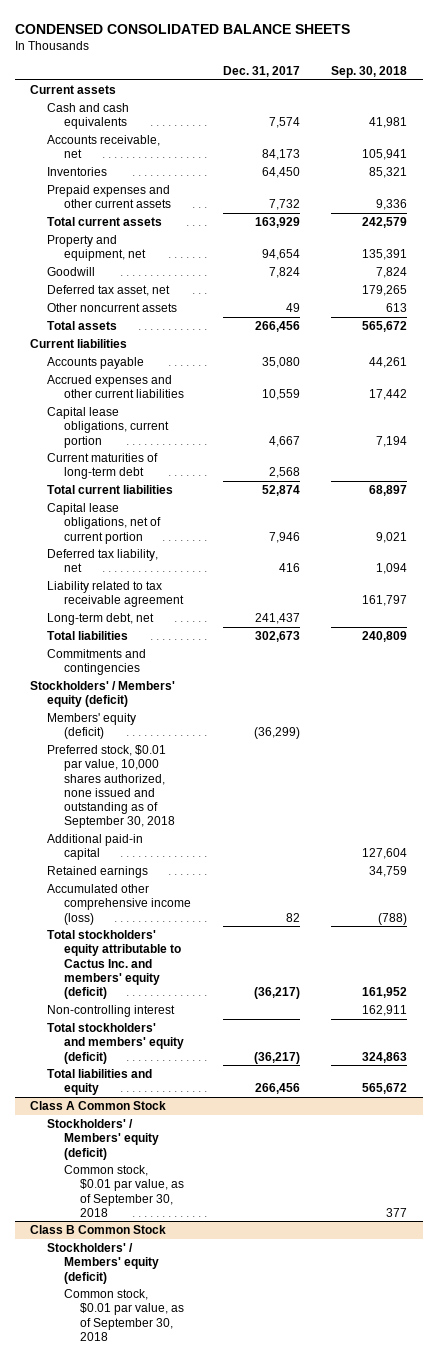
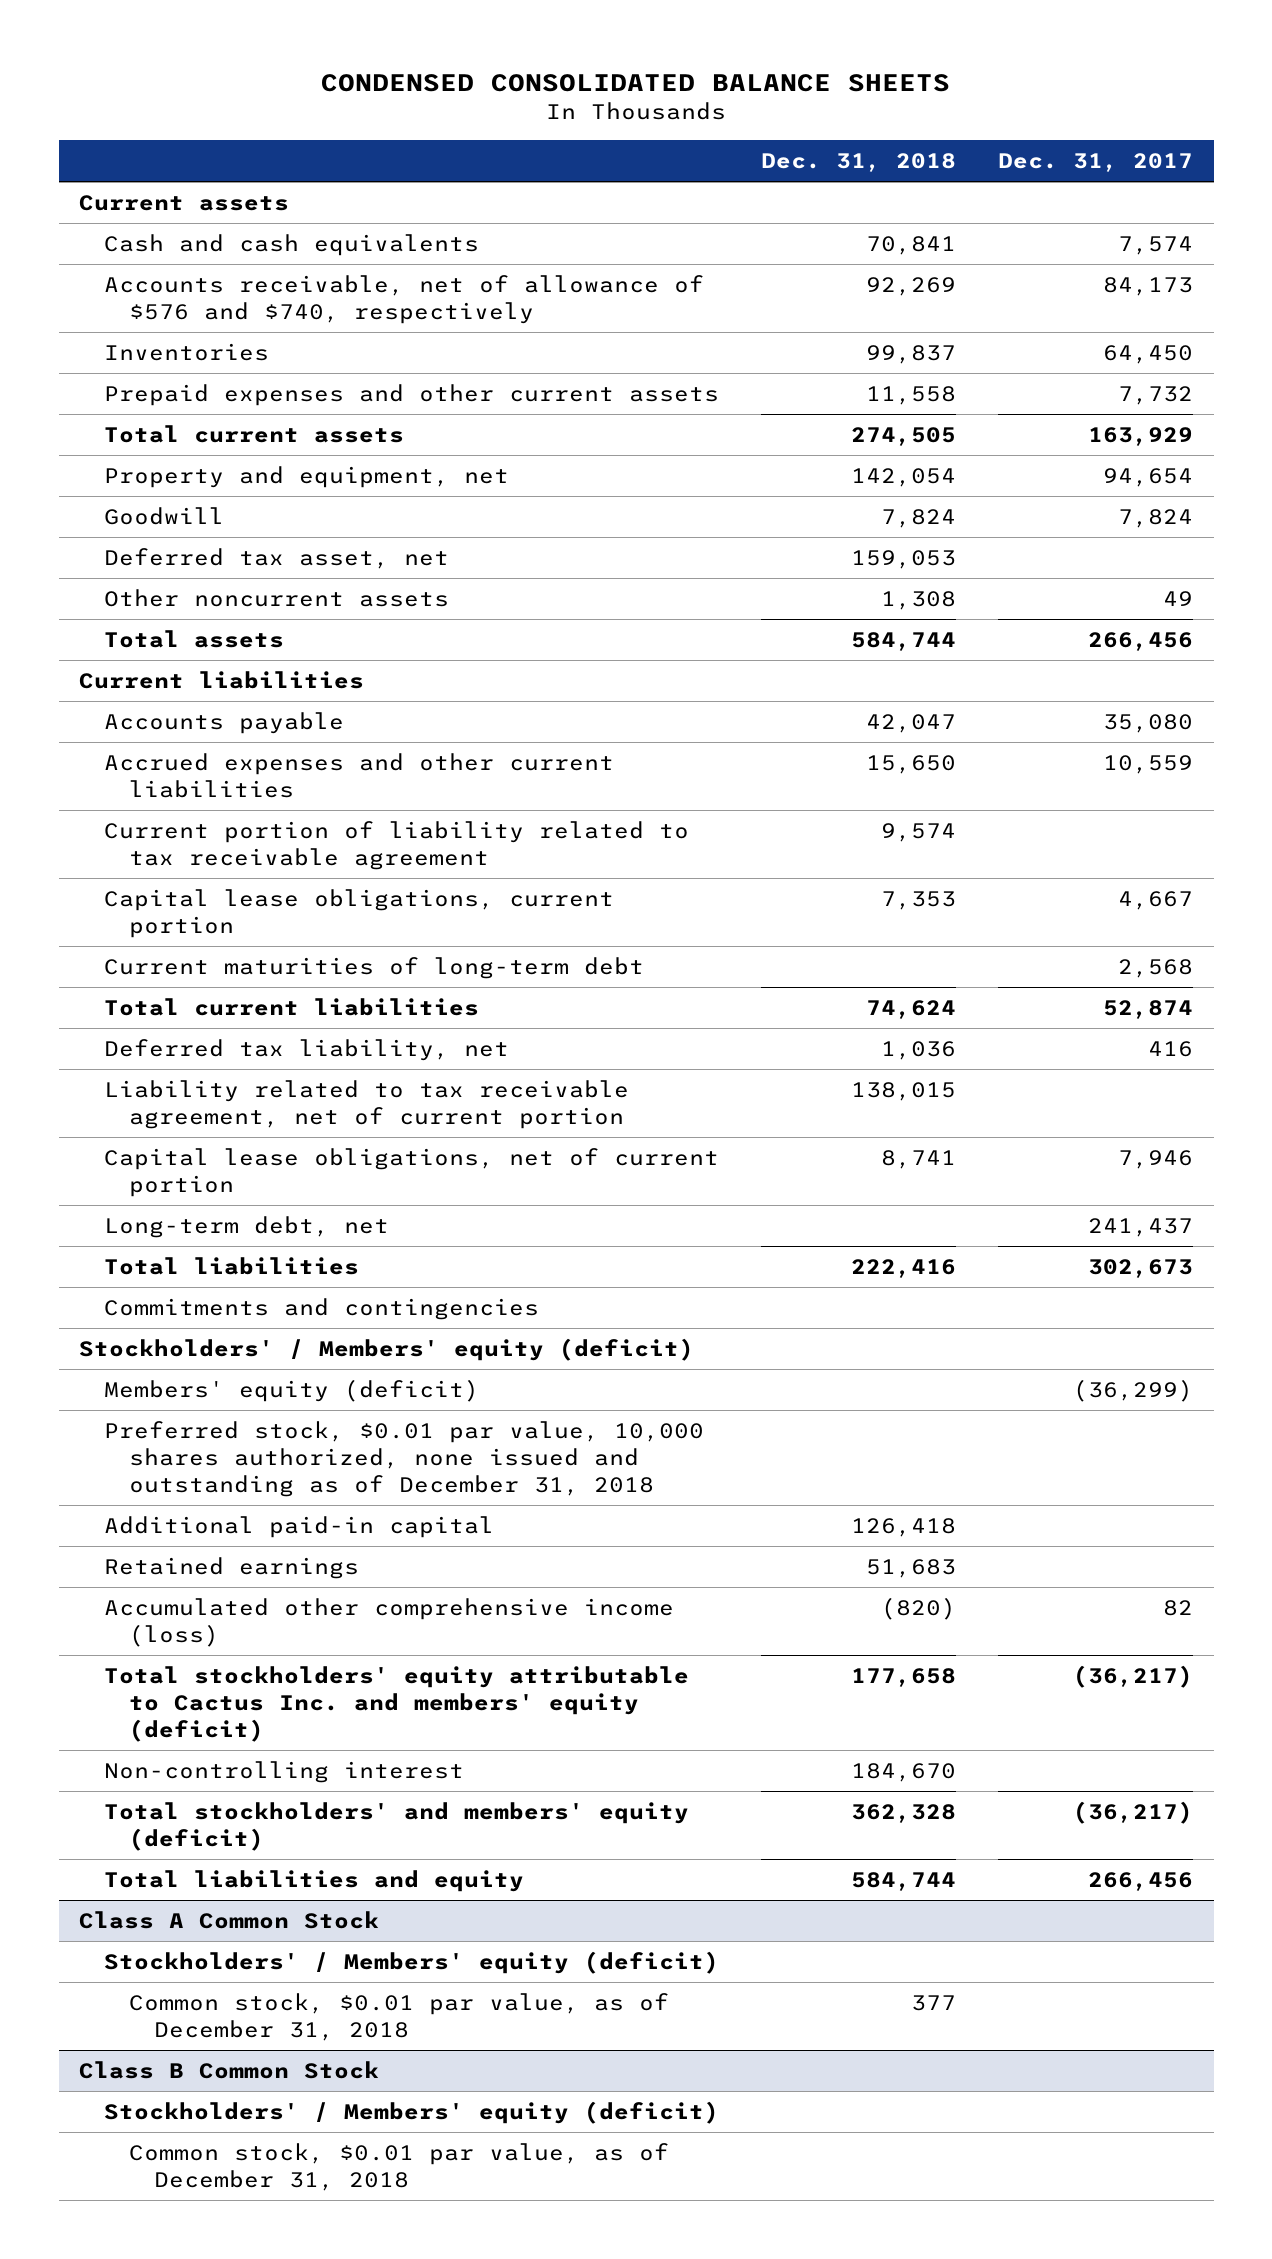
[331,66,408,79] Sep. 30, 2018 -> none
none -> [760,152,956,172] Dec. 31, 2018
[47,135,161,159] Accounts receivable, net -> [104,274,705,324] Accounts receivable, net of allowance of $576 and $740, respectively
none -> [104,820,690,870] Current portion of liability related to tax receivable agreement
[47,581,184,608] Liability related to tax receivable agreement -> [104,1079,630,1129] Liability related to tax receivable agreement, net of current portion
[47,503,161,544] Capital lease obligations, net of current portion -> [104,1147,720,1197] Capital lease obligations, net of current portion
[47,745,175,829] Preferred stock, $0.01 par value, 10,000 shares authorized, none issued and outstanding as of September 30, 2018 -> [104,1420,705,1497] Preferred stock, $0.01 par value, 10,000 shares authorized, none issued and outstanding as of December 31, 2018
[63,1165,185,1217] Common stock, $0.01 par value, as of September 30, 2018 -> [129,1992,670,2041] Common stock, $0.01 par value, as of December 31, 2018
[63,1289,185,1341] Common stock, $0.01 par value, as of September 30, 2018 -> [129,2142,670,2191] Common stock, $0.01 par value, as of December 31, 2018

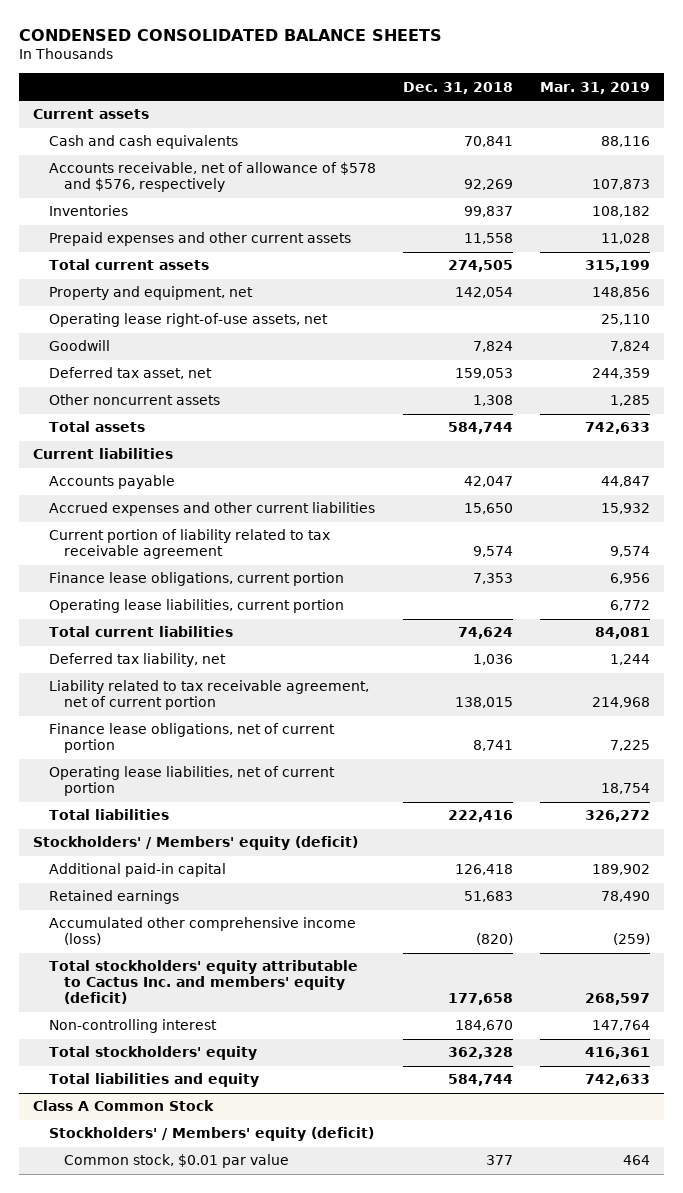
[997,152,1193,172] Dec. 31, 2017 -> none
none -> [540,81,651,94] Mar. 31, 2019
[104,274,705,324] Accounts receivable, net of allowance of $576 and $740, respectively -> [48,162,376,193] Accounts receivable, net of allowance of $578 and $576, respectively
none -> [48,313,328,328] Operating lease right-of-use assets, net
[104,956,645,979] Current maturities of long-term debt -> none
[104,888,615,938] Capital lease obligations, current portion -> [48,572,344,587] Finance lease obligations, current portion
none -> [48,599,344,614] Operating lease liabilities, current portion
[104,1215,390,1238] Long-term debt, net -> none
[104,1147,720,1197] Capital lease obligations, net of current portion -> [48,723,335,754] Finance lease obligations, net of current portion
none -> [48,766,335,797] Operating lease liabilities, net of current portion
[104,1297,540,1320] Commitments and contingencies -> none
[104,1378,480,1402] Members' equity (deficit) -> none
[104,1420,705,1497] Preferred stock, $0.01 par value, 10,000 shares authorized, none issued and outstanding as of December 31, 2018 -> none
[104,1801,690,1851] Total stockholders' and members' equity (deficit) -> [48,1046,257,1061] Total stockholders' equity
[79,2060,380,2079] Class B Common Stock -> none
[104,2100,720,2124] Stockholders' / Members' equity (deficit) -> none
[129,2142,670,2191] Common stock, $0.01 par value, as of December 31, 2018 -> none
[129,1992,670,2041] Common stock, $0.01 par value, as of December 31, 2018 -> [64,1154,290,1169] Common stock, $0.01 par value

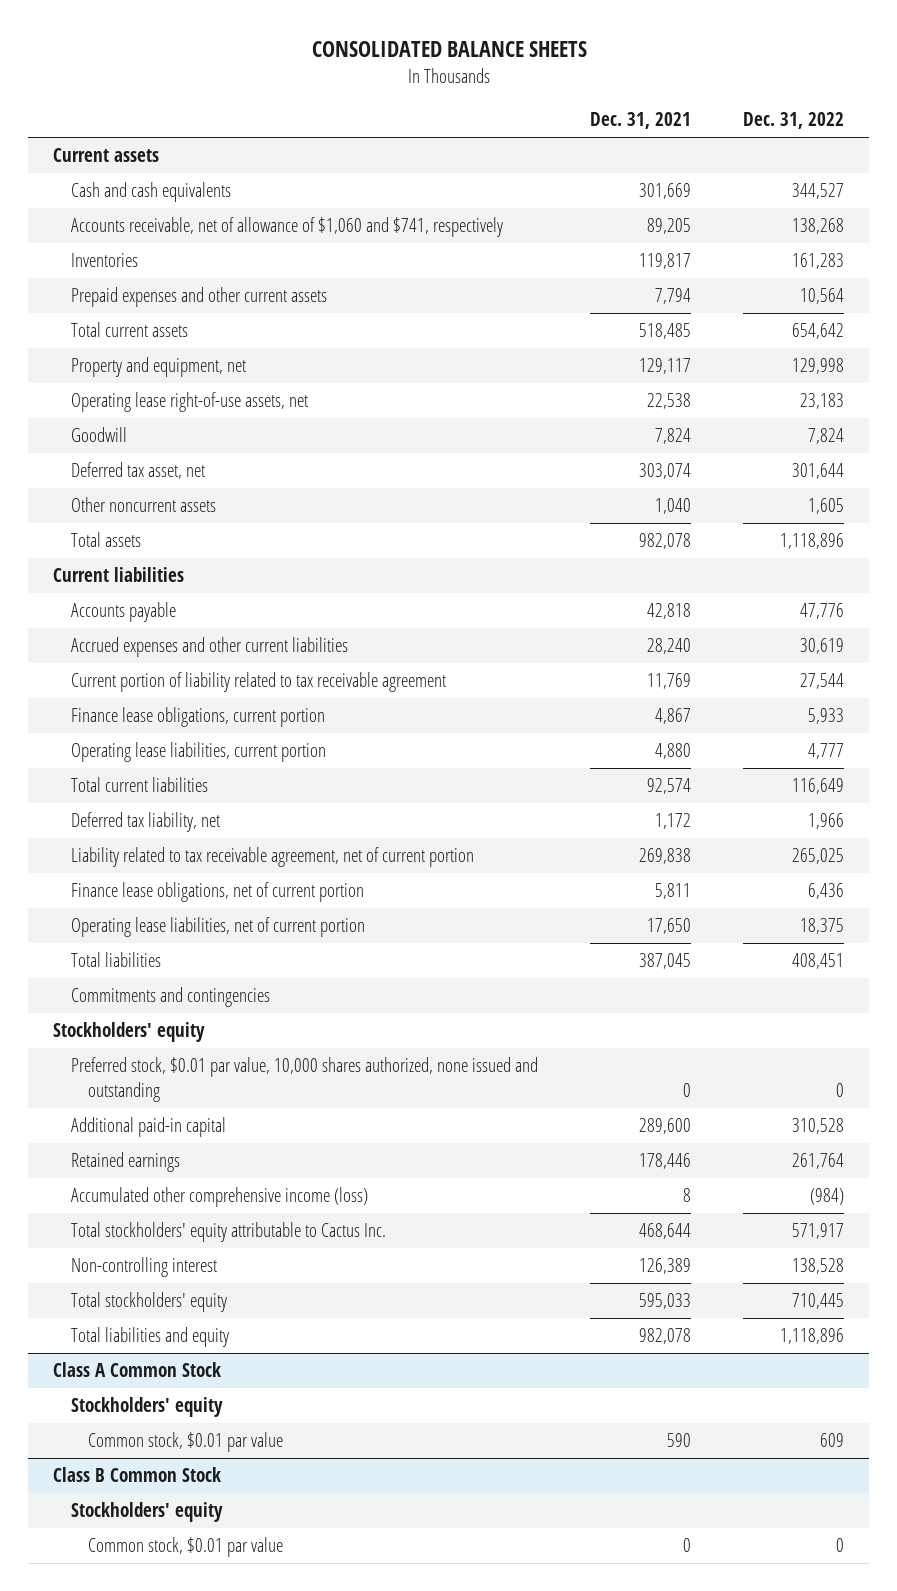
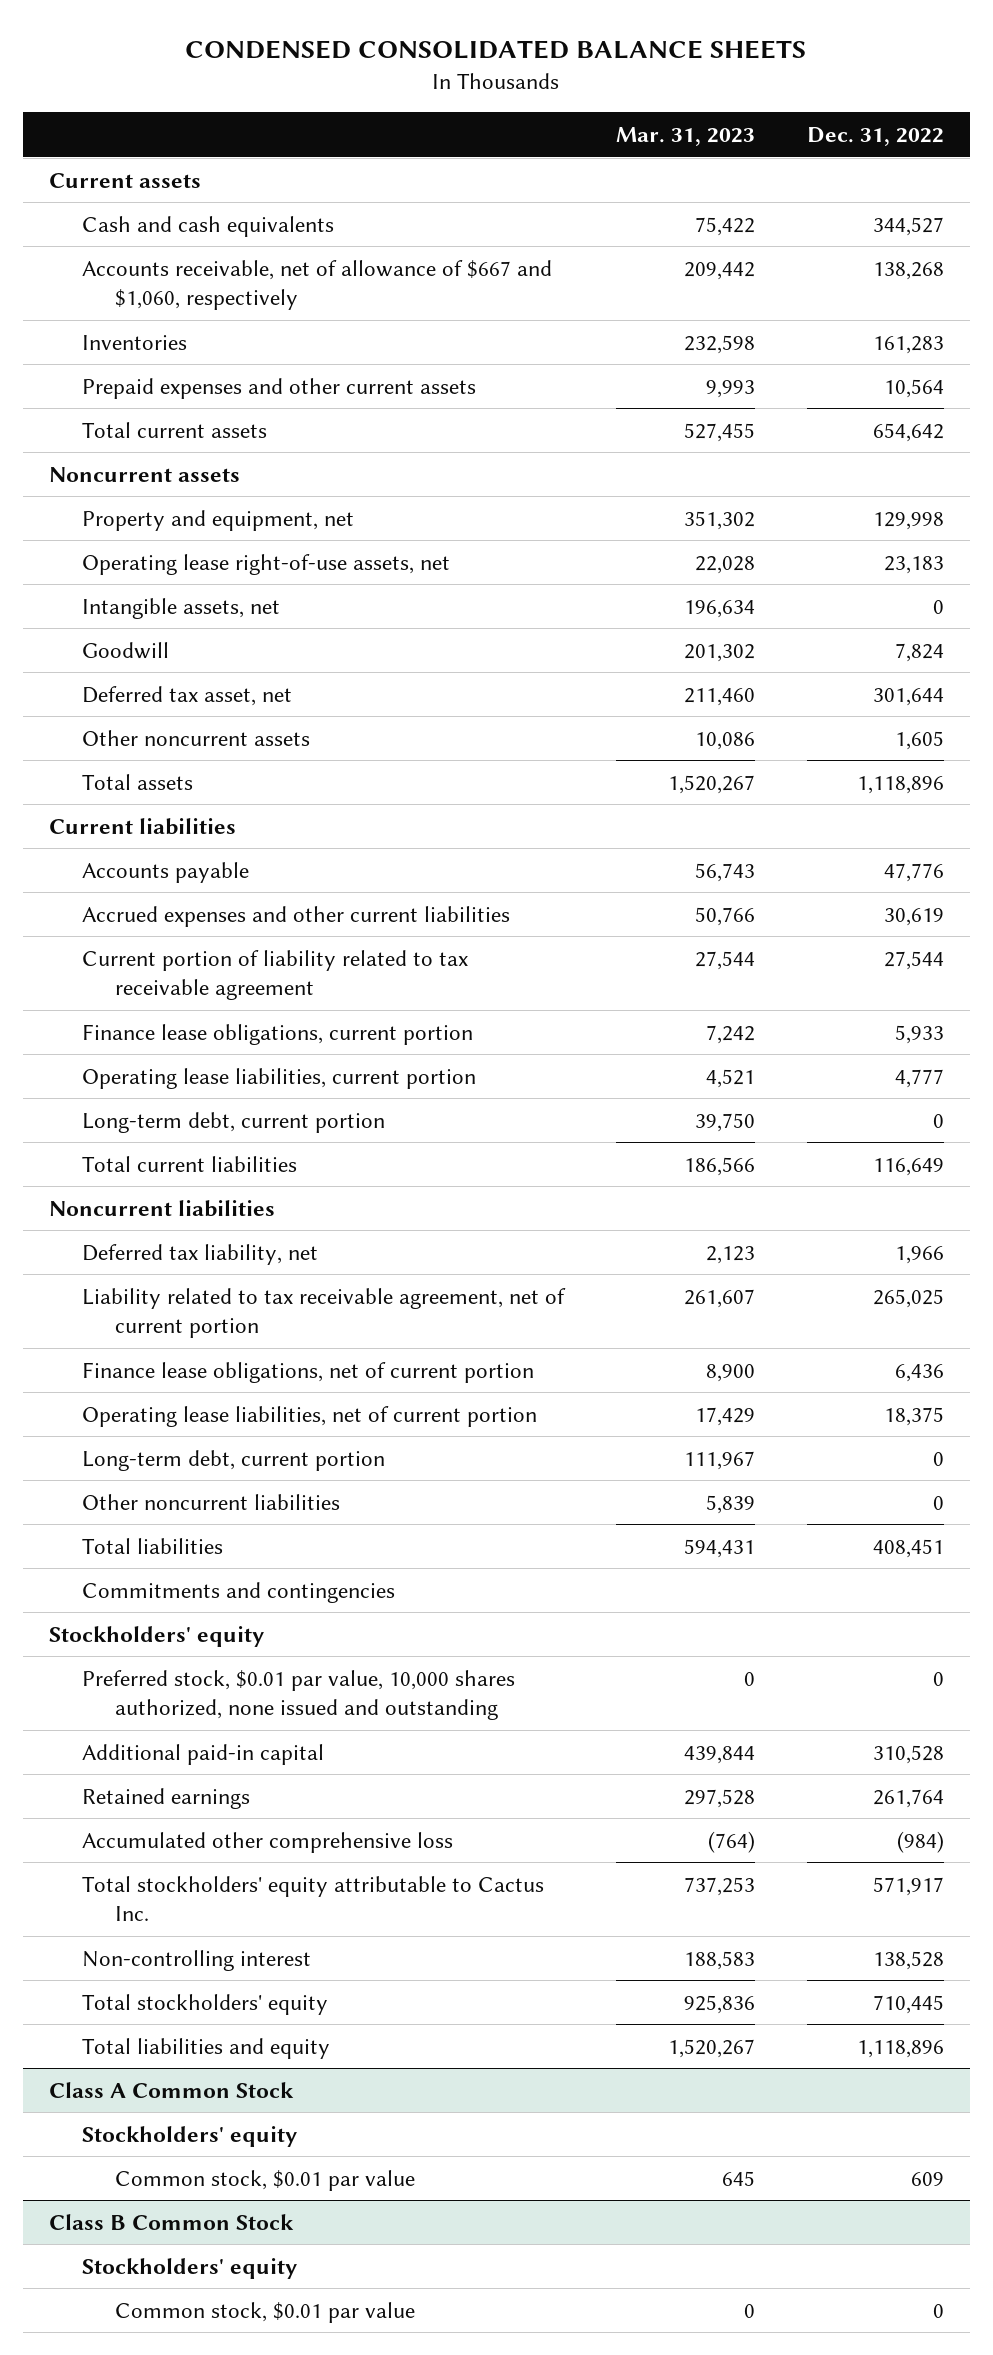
[311,41,587,58] CONSOLIDATED BALANCE SHEETS -> [185,40,807,60] CONDENSED CONSOLIDATED BALANCE SHEETS
[589,112,691,130] Dec. 31, 2021 -> none
none -> [615,126,755,146] Mar. 31, 2023
[70,217,503,238] Accounts receivable, net of allowance of $1,060 and $741, respectively -> [81,259,552,311] Accounts receivable, net of allowance of $667 and $1,060, respectively
none -> [48,466,240,482] Noncurrent assets
none -> [81,597,280,619] Intangible assets, net
none -> [81,1111,385,1133] Long-term debt, current portion
none -> [48,1199,275,1217] Noncurrent liabilities
none -> [81,1449,385,1471] Long-term debt, current portion
none -> [81,1493,340,1510] Other noncurrent liabilities
[70,1187,368,1208] Accumulated other comprehensive income (loss) -> [81,1831,453,1853] Accumulated other comprehensive loss

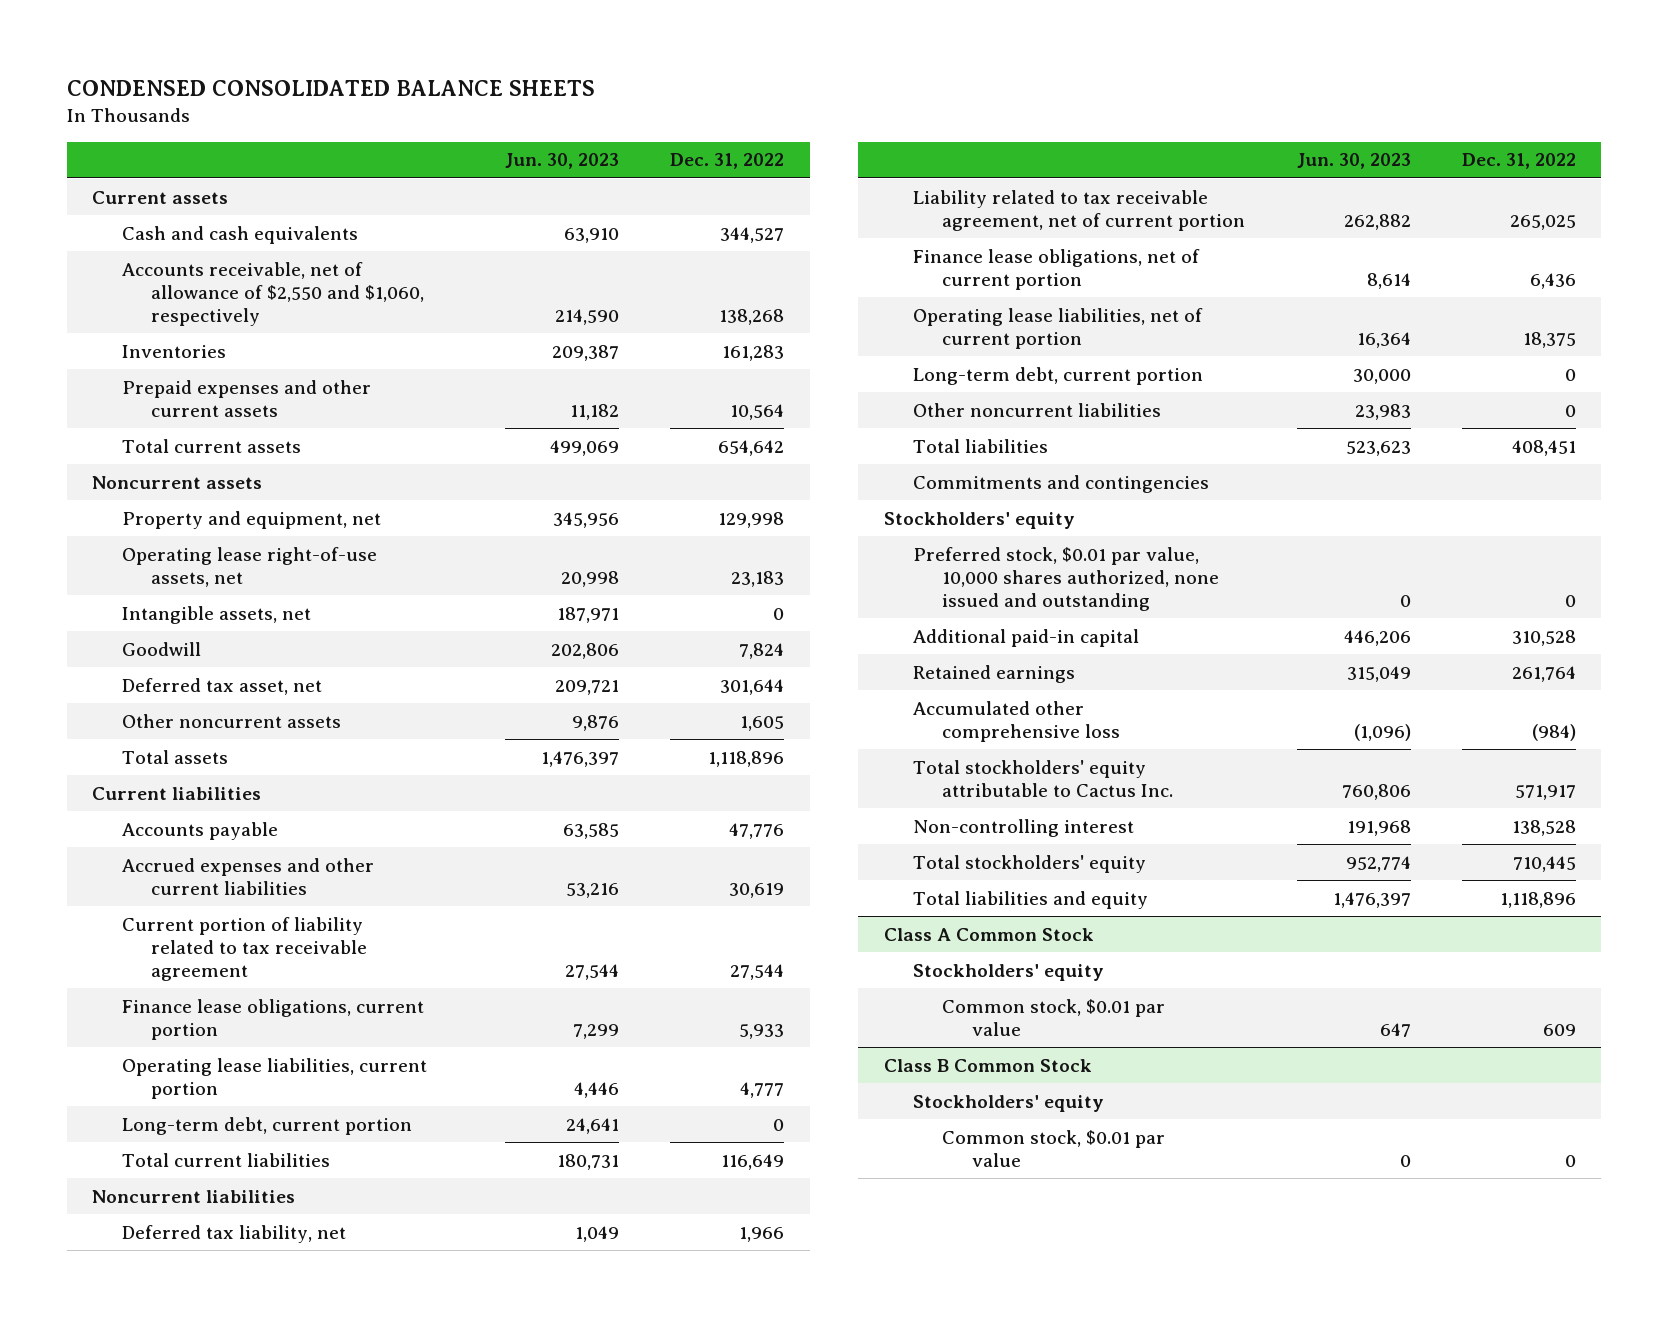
[615,126,755,146] Mar. 31, 2023 -> none
none -> [505,153,620,170] Jun. 30, 2023
[81,259,552,311] Accounts receivable, net of allowance of $667 and $1,060, respectively -> [121,261,424,326] Accounts receivable, net of allowance of $2,550 and $1,060, respectively

